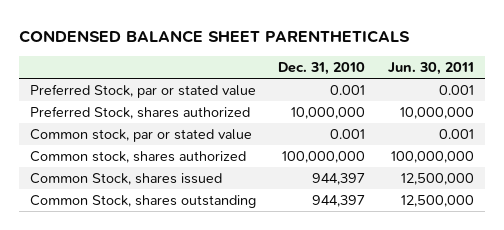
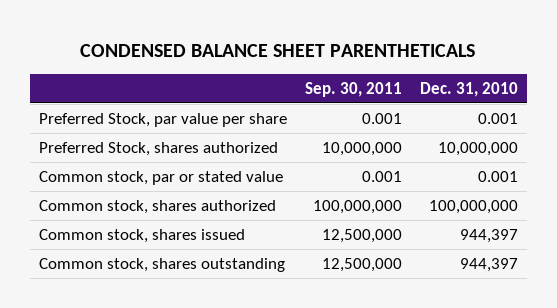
[387,62,474,76] Jun. 30, 2011 -> none
none -> [304,81,402,97] Sep. 30, 2011
[30,83,257,98] Preferred Stock, par or stated value -> [39,113,288,128] Preferred Stock, par value per share
[30,172,223,185] Common Stock, shares issued -> [39,229,246,244] Common stock, shares issued
[30,194,257,208] Common Stock, shares outstanding -> [39,258,286,273] Common stock, shares outstanding

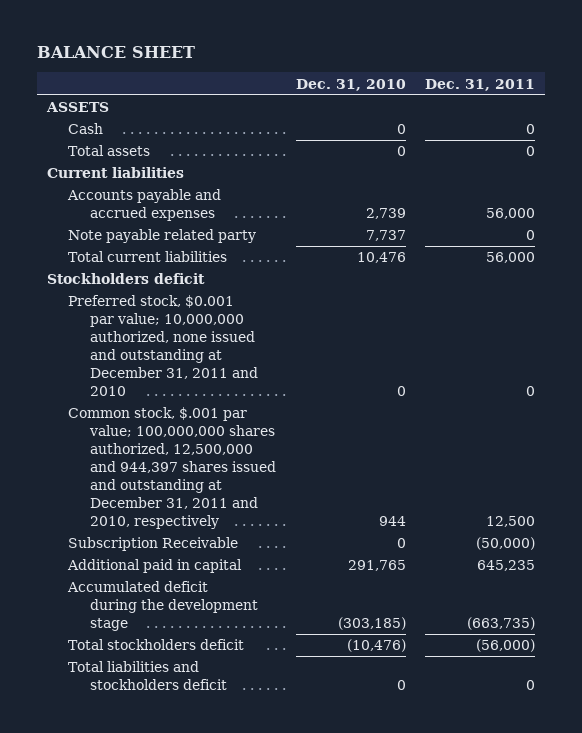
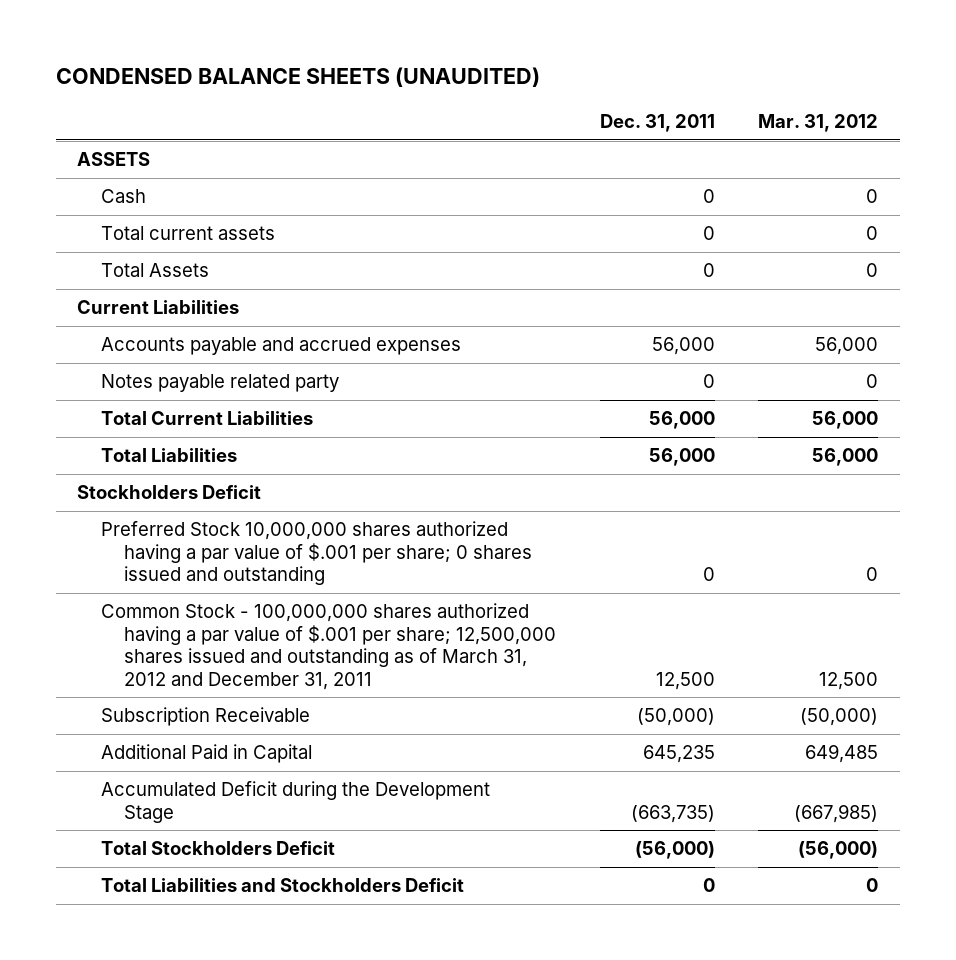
[36,46,195,59] BALANCE SHEET -> [55,67,540,88] CONDENSED BALANCE SHEETS (UNAUDITED)
[295,78,406,91] Dec. 31, 2010 -> none
none -> [758,114,879,133] Mar. 31, 2012
none -> [100,226,275,241] Total current assets
[68,145,151,157] Total assets -> [100,263,209,278] Total Assets
[46,167,184,179] Current liabilities -> [77,300,240,315] Current Liabilities
[68,229,257,244] Note payable related party -> [100,374,339,393] Notes payable related party
[68,251,228,263] Total current liabilities -> [100,411,313,426] Total Current Liabilities
none -> [100,448,237,463] Total Liabilities
[46,273,205,285] Stockholders deficit -> [77,485,262,500] Stockholders Deficit
[68,295,259,396] Preferred stock, $0.001 par value; 10,000,000 authorized, none issued and outstanding at December 31, 2011 and 2010 -> [100,521,532,586] Preferred Stock 10,000,000 shares authorized having a par value of $.001 per share; 0 shares issued and outstanding
[68,407,277,529] Common stock, $.001 par value; 100,000,000 shares authorized, 12,500,000 and 944,397 shares issued and outstanding at December 31, 2011 and 2010, respectively -> [100,603,556,690] Common Stock - 100,000,000 shares authorized having a par value of $.001 per share; 12,500,000 shares issued and outstanding as of March 31, 2012 and December 31, 2011
[67,559,243,574] Additional paid in capital -> [100,744,312,764] Additional Paid in Capital
[67,581,259,631] Accumulated deficit during the development stage -> [100,781,490,823] Accumulated Deficit during the Development Stage
[68,639,245,651] Total stockholders deficit -> [100,841,335,856] Total Stockholders Deficit
[68,661,228,691] Total liabilities and stockholders deficit -> [100,878,464,893] Total Liabilities and Stockholders Deficit

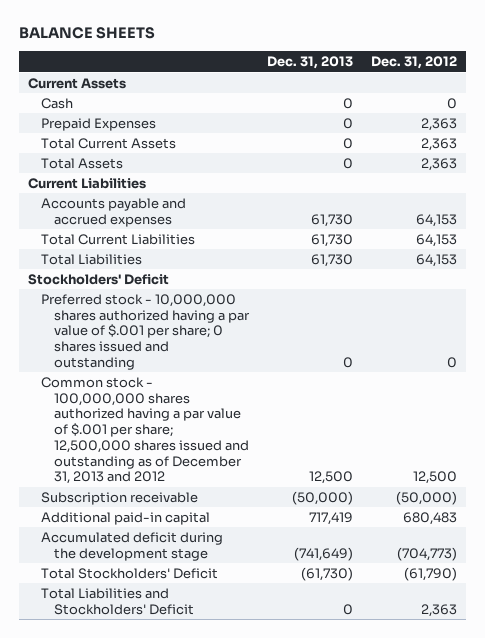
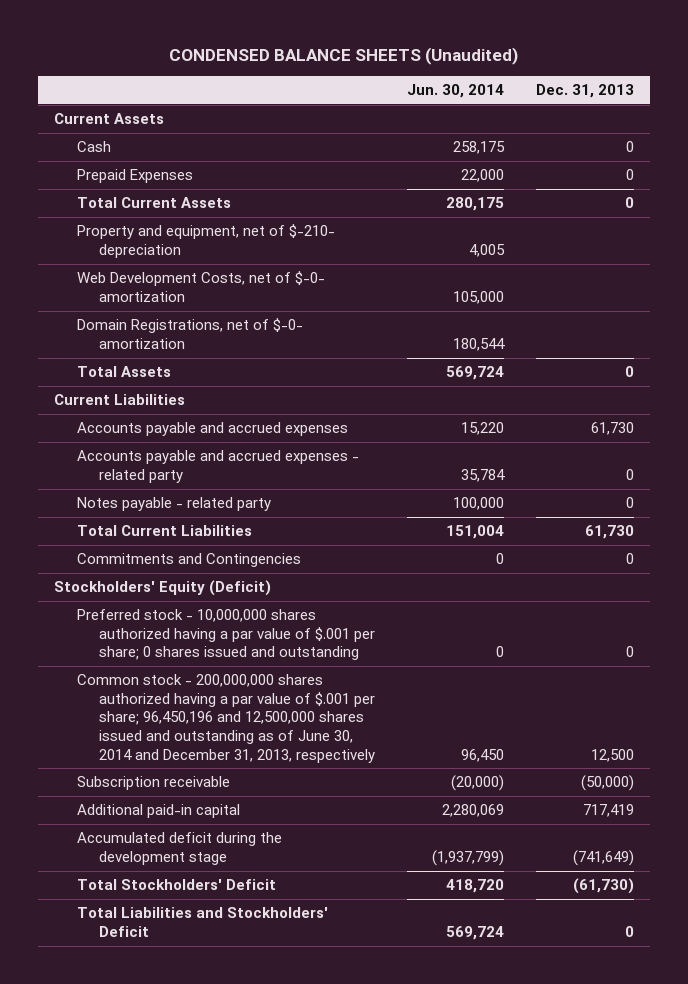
[18,27,155,40] BALANCE SHEETS -> [168,46,518,65] CONDENSED BALANCE SHEETS (Unaudited)
[371,56,458,70] Dec. 31, 2012 -> none
none -> [407,83,505,98] Jun. 30, 2014
none -> [76,224,335,258] Property and equipment, net of $-210- depreciation
none -> [76,271,325,302] Web Development Costs, net of $-0- amortization
none -> [76,318,303,349] Domain Registrations, net of $-0- amortization
none -> [76,450,359,483] Accounts payable and accrued expenses - related party
none -> [76,497,271,512] Notes payable - related party
[40,253,142,265] Total Liabilities -> none
none -> [76,553,301,568] Commitments and Contingencies
[27,273,169,285] Stockholders' Deficit -> [53,580,271,597] Stockholders' Equity (Deficit)
[40,376,249,485] Common stock - 100,000,000 shares authorized having a par value of $.001 per share; 12,500,000 shares issued and outstanding as of December 31, 2013 and 2012 -> [76,674,376,763] Common stock - 200,000,000 shares authorized having a par value of $.001 per share; 96,450,196 and 12,500,000 shares issued and outstanding as of June 30, 2014 and December 31, 2013, respectively

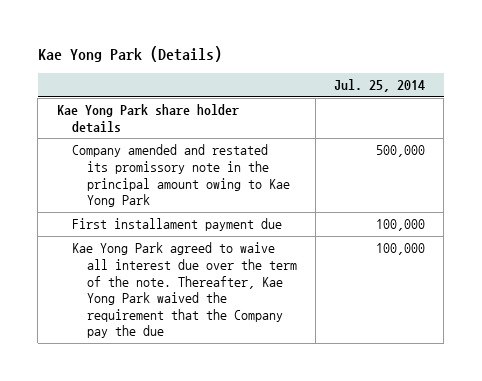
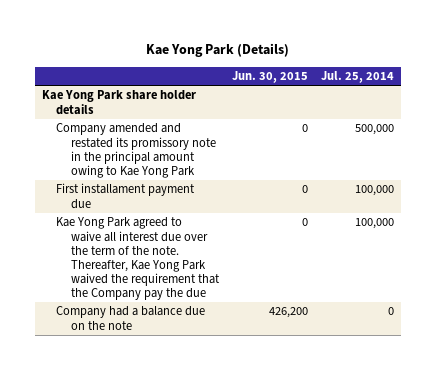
none -> [232,70,309,83] Jun. 30, 2015
none -> [56,306,206,330] Company had a balance due on the note

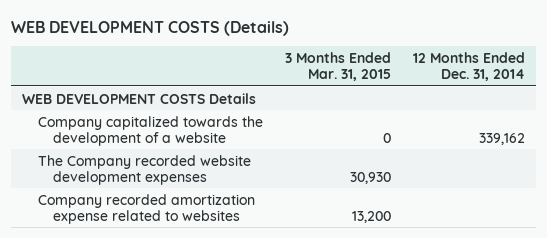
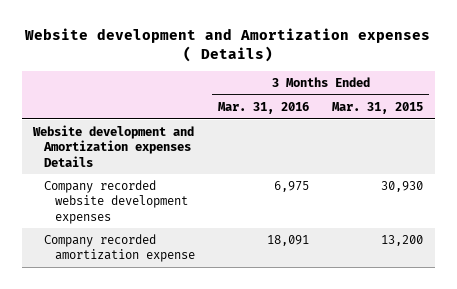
[11,20,290,36] WEB DEVELOPMENT COSTS (Details) -> [24,28,431,63] Website development and Amortization expenses ( Details)
[412,51,525,81] 12 Months Ended Dec. 31, 2014 -> none
none -> [217,102,309,115] Mar. 31, 2016
[22,92,257,104] WEB DEVELOPMENT COSTS Details -> none
[37,115,263,146] Company capitalized towards the development of a website -> none
none -> [32,125,195,167] Website development and Amortization expenses Details
[37,154,251,185] The Company recorded website development expenses -> [43,180,188,224] Company recorded website development expenses
[37,193,255,224] Company recorded amortization expense related to websites -> [43,234,195,263] Company recorded amortization expense

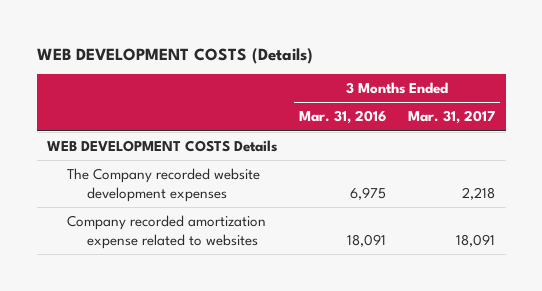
[24,28,431,63] Website development and Amortization expenses ( Details) -> [36,47,313,64] WEB DEVELOPMENT COSTS (Details)
[332,102,424,115] Mar. 31, 2015 -> none
none -> [407,110,495,125] Mar. 31, 2017
[32,125,195,167] Website development and Amortization expenses Details -> none
none -> [47,139,278,152] WEB DEVELOPMENT COSTS Details
[43,180,188,224] Company recorded website development expenses -> [67,167,261,202] The Company recorded website development expenses
[43,234,195,263] Company recorded amortization expense -> [67,214,267,249] Company recorded amortization expense related to websites

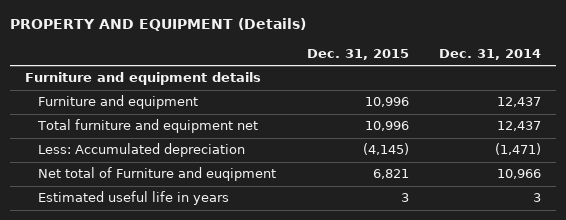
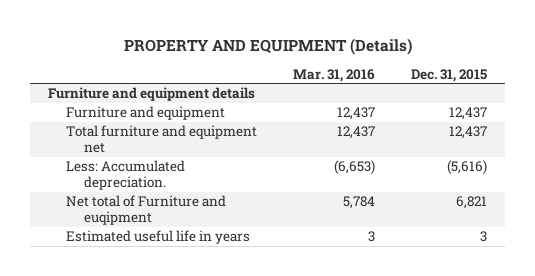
[439,48,542,60] Dec. 31, 2014 -> none
none -> [293,68,376,82] Mar. 31, 2016
[364,97,409,108] 10,996 -> [449,107,488,121] 12,437
[364,121,409,132] 10,996 -> [449,126,488,140] 12,437
[38,143,246,158] Less: Accumulated depreciation -> [65,160,185,191] Less: Accumulated depreciation.
[362,143,409,156] (4,145) -> [447,160,488,176] (5,616)

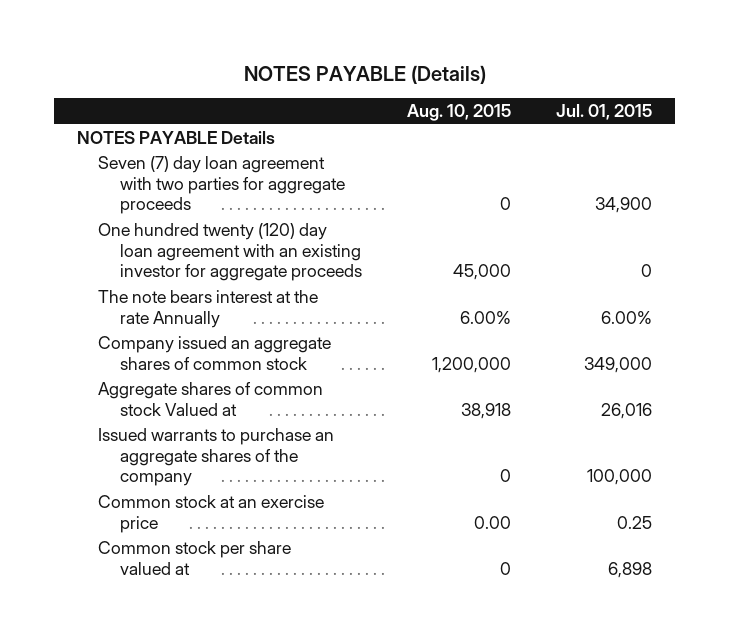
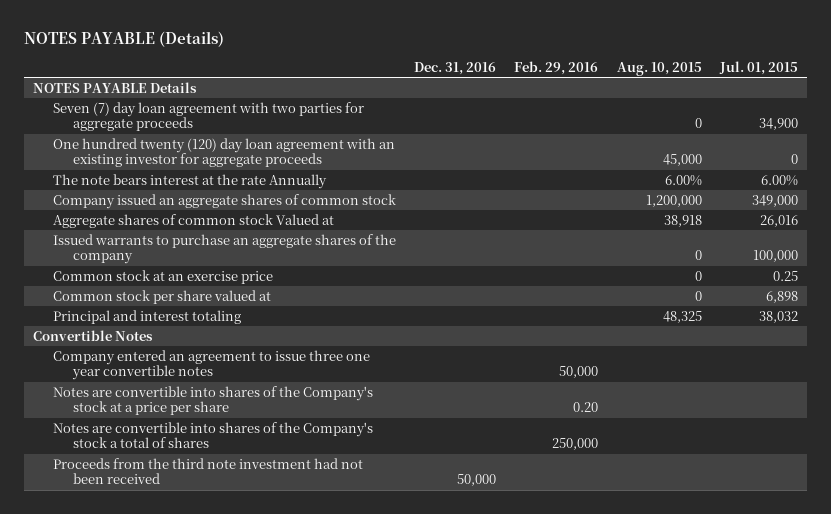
none -> [414,61,497,75] Dec. 31, 2016
none -> [514,60,599,75] Feb. 29, 2016
[474,515,512,529] 0.00 -> [694,270,702,281] 0
none -> [53,309,242,324] Principal and interest totaling
none -> [33,329,154,341] Convertible Notes
none -> [53,349,371,381] Company entered an agreement to issue three one year convertible notes
none -> [53,385,374,416] Notes are convertible into shares of the Company's stock at a price per share
none -> [53,421,374,449] Notes are convertible into shares of the Company's stock a total of shares
none -> [53,457,364,485] Proceeds from the third note investment had not been received

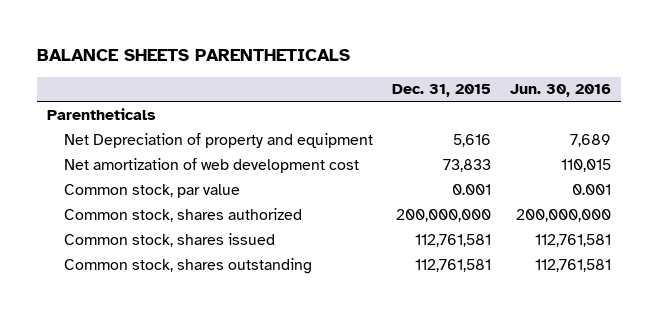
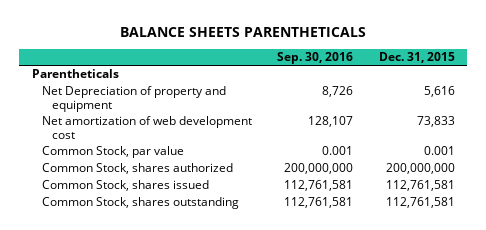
[510,84,612,98] Jun. 30, 2016 -> none
none -> [277,52,354,65] Sep. 30, 2016
[63,183,240,198] Common stock, par value -> [41,146,184,159] Common Stock, par value
[63,207,302,222] Common stock, shares authorized -> [41,163,233,175] Common Stock, shares authorized
[63,232,275,247] Common stock, shares issued -> [41,180,209,192] Common Stock, shares issued
[63,257,312,274] Common stock, shares outstanding -> [41,197,239,210] Common Stock, shares outstanding

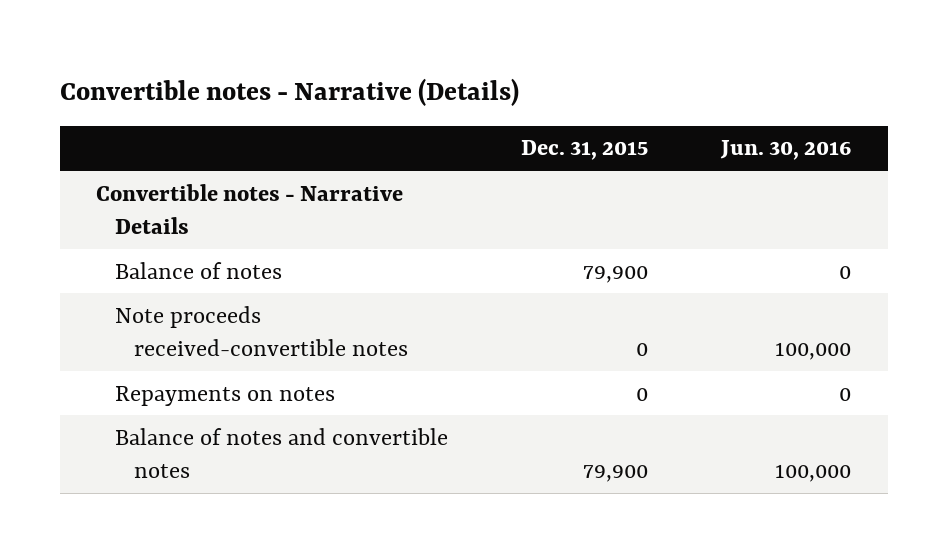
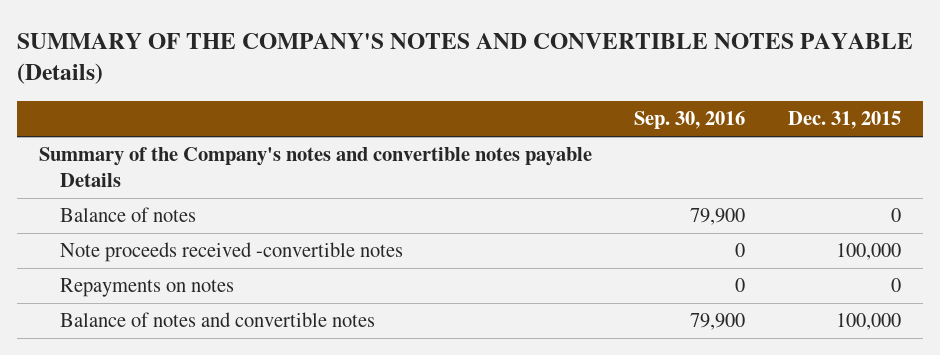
[59,77,519,106] Convertible notes - Narrative (Details) -> [17,32,914,85] SUMMARY OF THE COMPANY'S NOTES AND CONVERTIBLE NOTES PAYABLE (Details)
[720,140,852,161] Jun. 30, 2016 -> none
none -> [634,111,746,130] Sep. 30, 2016
[96,183,404,234] Convertible notes - Narrative Details -> none
none -> [38,147,592,187] Summary of the Company's notes and convertible notes payable Details
[583,265,649,283] 79,900 -> [891,208,902,223] 0
[115,305,408,356] Note proceeds received-convertible notes -> [60,242,404,263] Note proceeds received -convertible notes
[636,342,649,356] 0 -> [836,243,902,261] 100,000
[583,464,649,482] 79,900 -> [836,313,902,331] 100,000

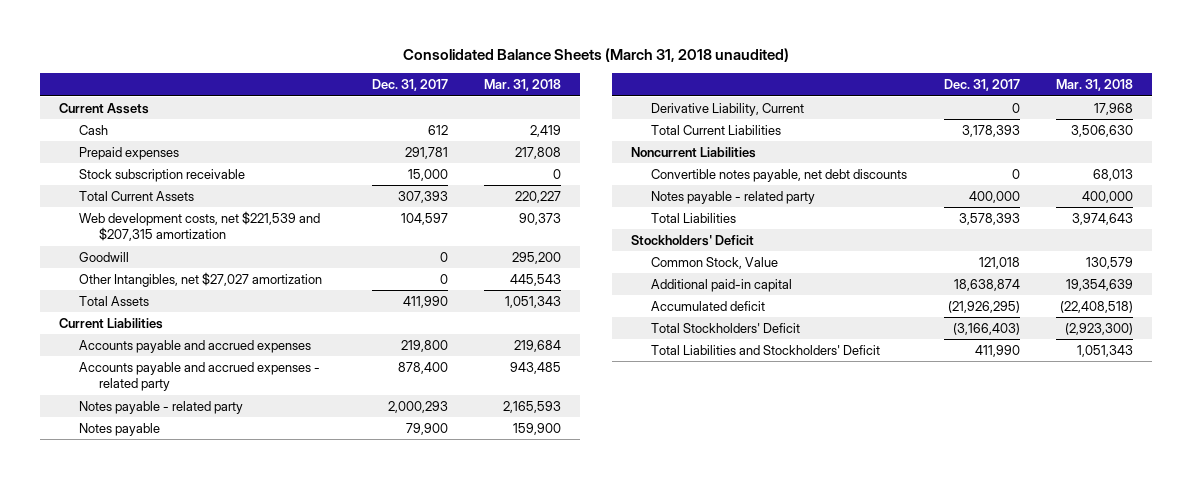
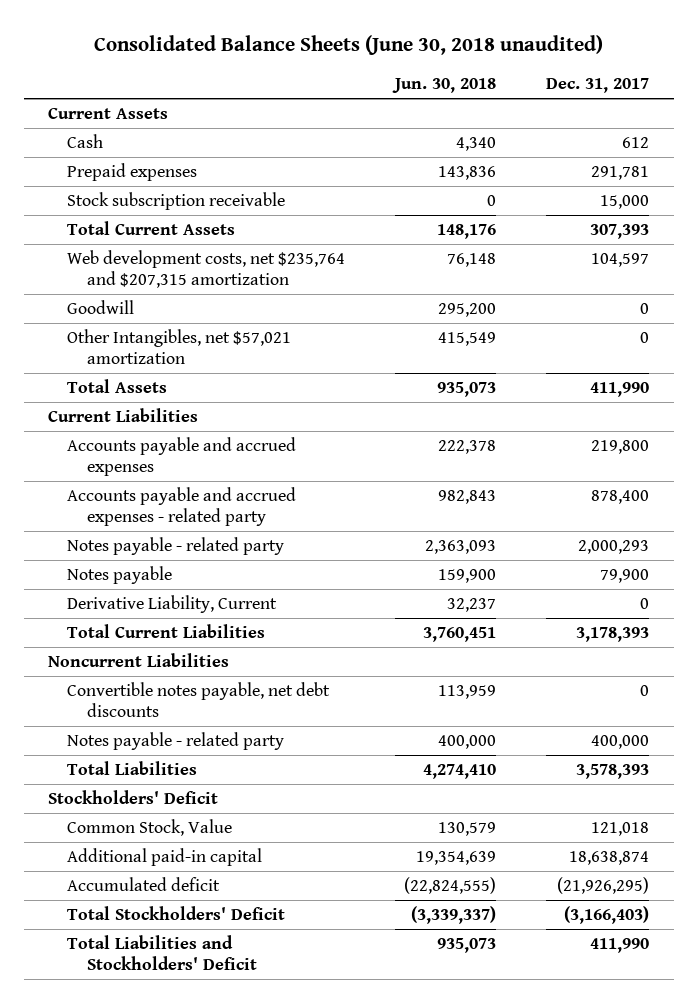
[403,48,790,63] Consolidated Balance Sheets (March 31, 2018 unaudited) -> [93,35,603,56] Consolidated Balance Sheets (June 30, 2018 unaudited)
[484,79,562,92] Mar. 31, 2018 -> none
none -> [392,78,497,94] Jun. 30, 2018
[78,210,320,242] Web development costs, net $221,539 and $207,315 amortization -> [67,250,346,288] Web development costs, net $235,764 and $207,315 amortization
[78,271,322,287] Other Intangibles, net $27,027 amortization -> [67,329,292,364] Other Intangibles, net $57,021 amortization

